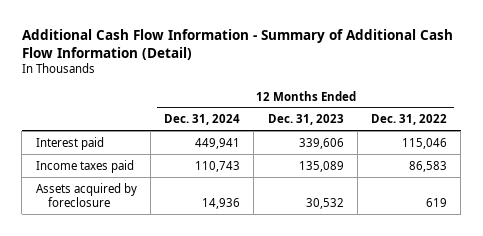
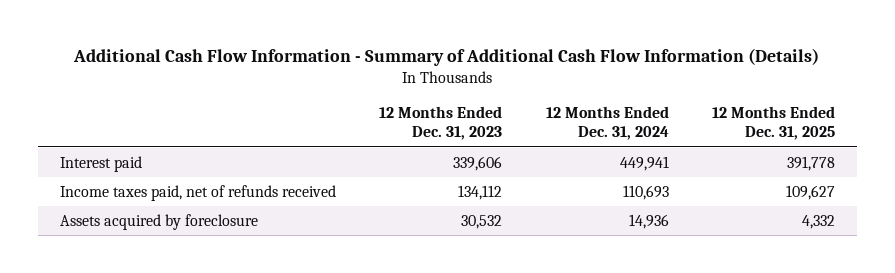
[21,28,453,60] Additional Cash Flow Information - Summary of Additional Cash Flow Information (Detail) -> [73,47,820,66] Additional Cash Flow Information - Summary of Additional Cash Flow Information (Details)
[371,114,448,126] Dec. 31, 2022 -> none
none -> [712,106,836,141] 12 Months Ended Dec. 31, 2025
[35,159,134,173] Income taxes paid -> [59,184,336,201] Income taxes paid, net of refunds received
[195,160,241,172] 110,743 -> [622,184,669,200] 110,693
[298,160,344,172] 135,089 -> [458,184,503,200] 134,112

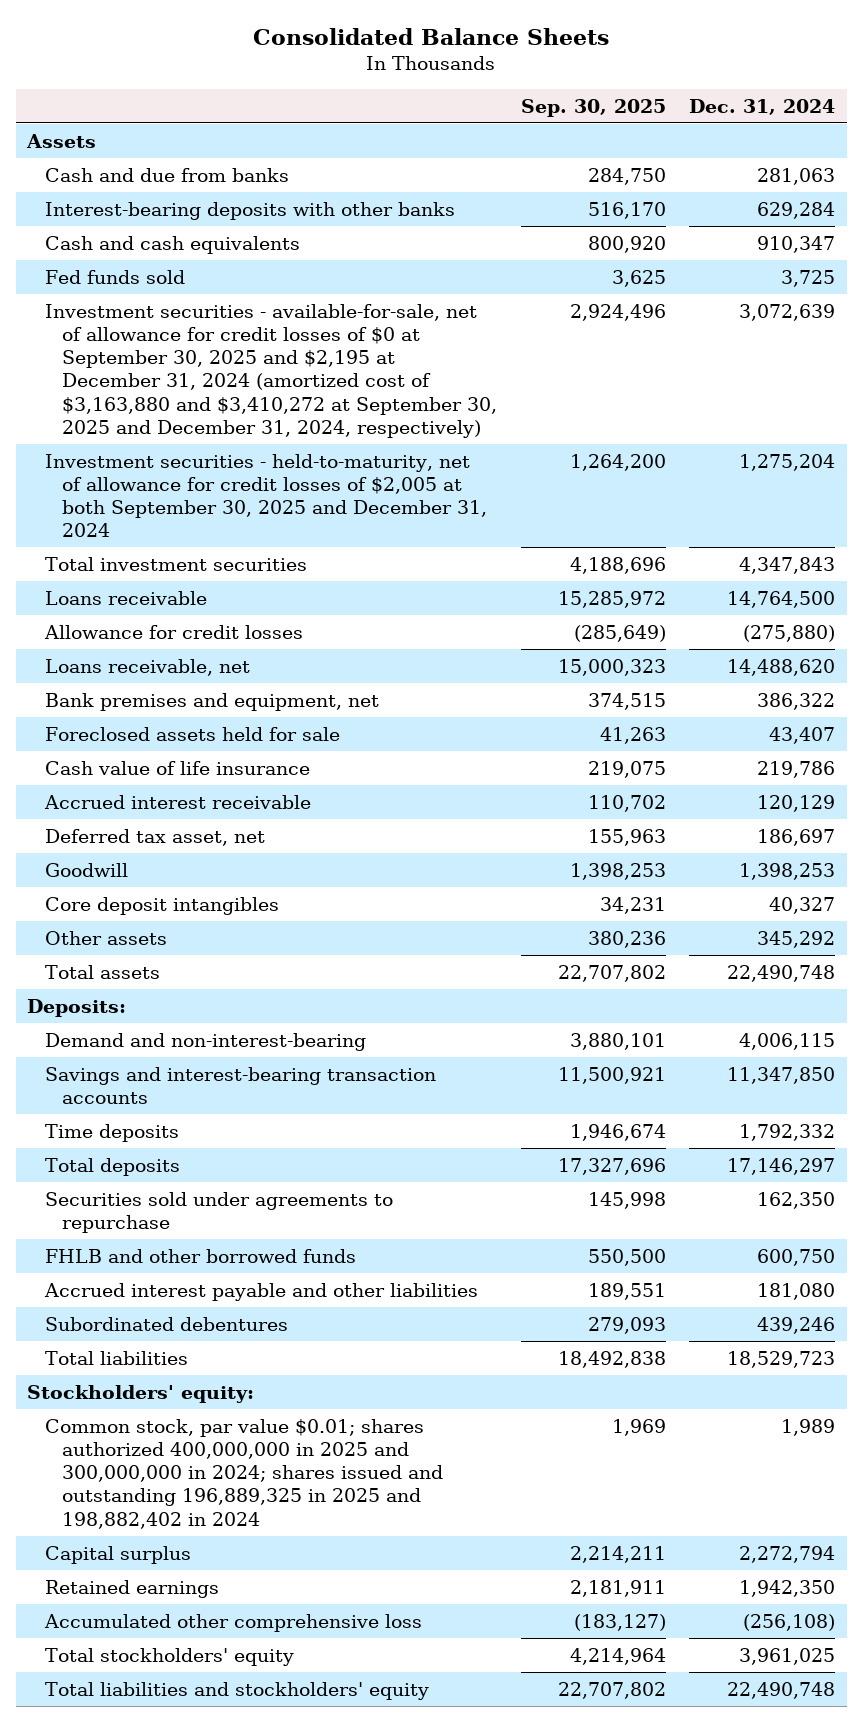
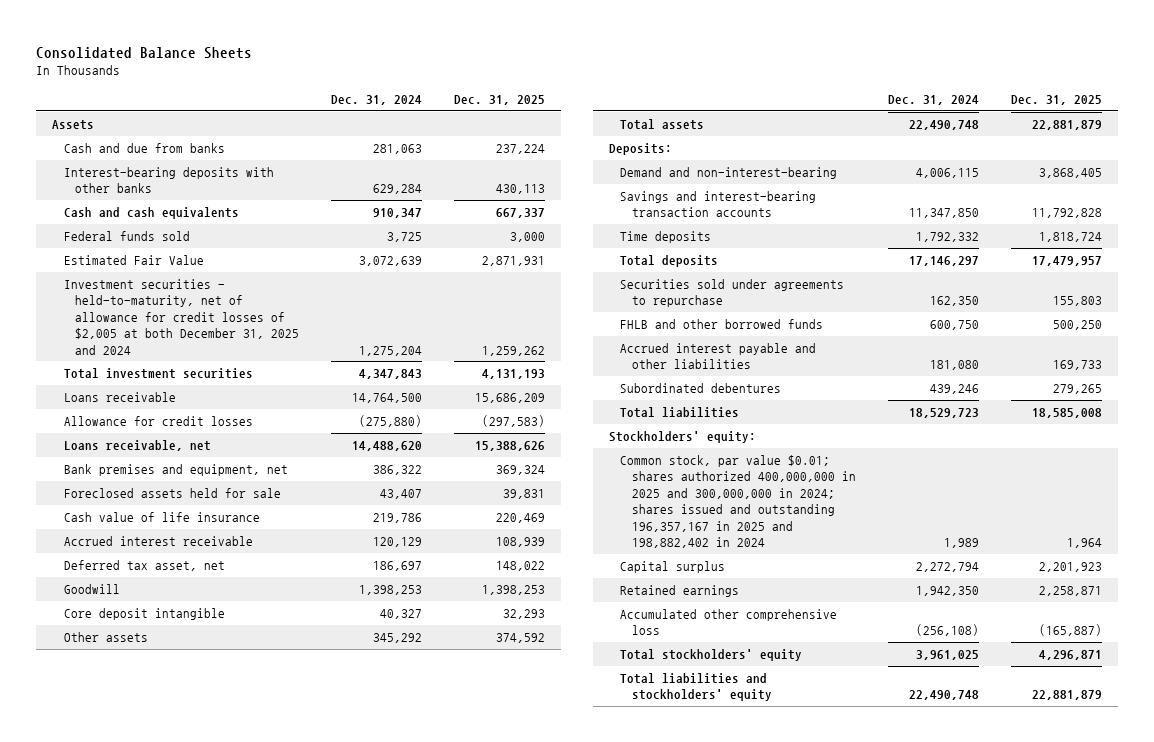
[520,98,666,117] Sep. 30, 2025 -> none
none -> [453,95,545,106] Dec. 31, 2025
[44,269,185,284] Fed funds sold -> [63,230,190,241] Federal funds sold
[44,303,498,438] Investment securities - available-for-sale, net of allowance for credit losses of $0 at September 30, 2025 and $2,195 at December 31, 2024 (amortized cost of $3,163,880 and $3,410,272 at September 30, 2025 and December 31, 2024, respectively) -> [63,254,204,265] Estimated Fair Value
[44,453,488,538] Investment securities - held-to-maturity, net of allowance for credit losses of $2,005 at both September 30, 2025 and December 31, 2024 -> [63,278,299,355] Investment securities - held-to-maturity, net of allowance for credit losses of $2,005 at both December 31, 2025 and 2024
[44,896,279,915] Core deposit intangibles -> [63,607,225,620] Core deposit intangible
[44,1418,444,1529] Common stock, par value $0.01; shares authorized 400,000,000 in 2025 and 300,000,000 in 2024; shares issued and outstanding 196,889,325 in 2025 and 198,882,402 in 2024 -> [620,454,856,549] Common stock, par value $0.01; shares authorized 400,000,000 in 2025 and 300,000,000 in 2024; shares issued and outstanding 196,357,167 in 2025 and 198,882,402 in 2024

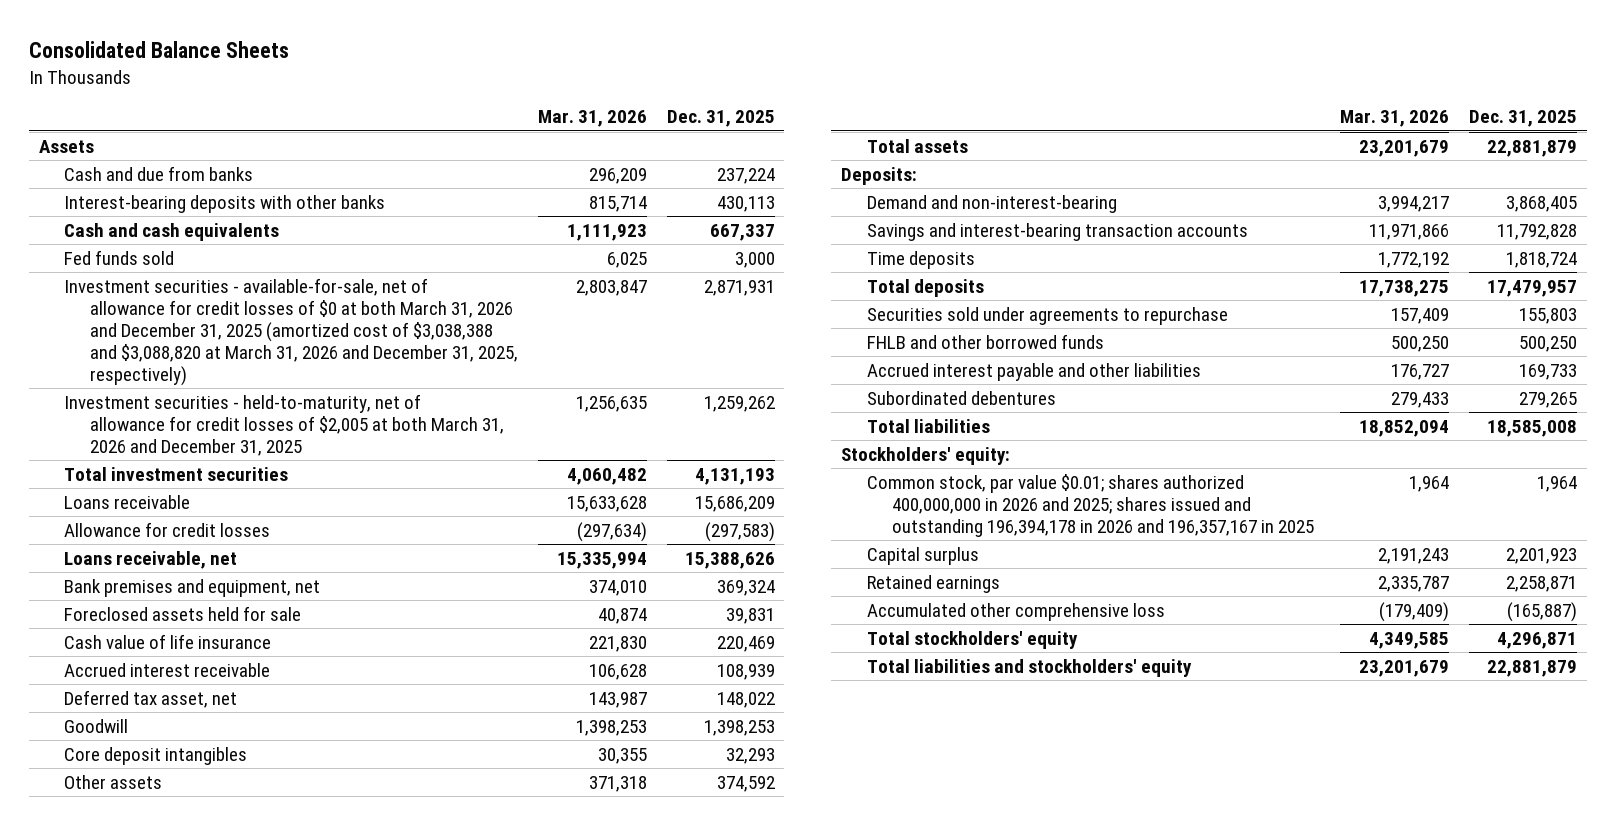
[330,95,422,106] Dec. 31, 2024 -> none
none -> [537,110,647,128] Mar. 31, 2026
[63,230,190,241] Federal funds sold -> [64,249,175,265] Fed funds sold
[63,254,204,265] Estimated Fair Value -> [64,277,518,387] Investment securities - available-for-sale, net of allowance for credit losses of $0 at both March 31, 2026 and December 31, 2025 (amortized cost of $3,038,388 and $3,088,820 at March 31, 2026 and December 31, 2025, respectively)
[63,278,299,355] Investment securities - held-to-maturity, net of allowance for credit losses of $2,005 at both December 31, 2025 and 2024 -> [64,393,504,456] Investment securities - held-to-maturity, net of allowance for credit losses of $2,005 at both March 31, 2026 and December 31, 2025
[63,607,225,620] Core deposit intangible -> [64,746,248,765] Core deposit intangibles
[620,454,856,549] Common stock, par value $0.01; shares authorized 400,000,000 in 2025 and 300,000,000 in 2024; shares issued and outstanding 196,357,167 in 2025 and 198,882,402 in 2024 -> [866,473,1314,537] Common stock, par value $0.01; shares authorized 400,000,000 in 2026 and 2025; shares issued and outstanding 196,394,178 in 2026 and 196,357,167 in 2025

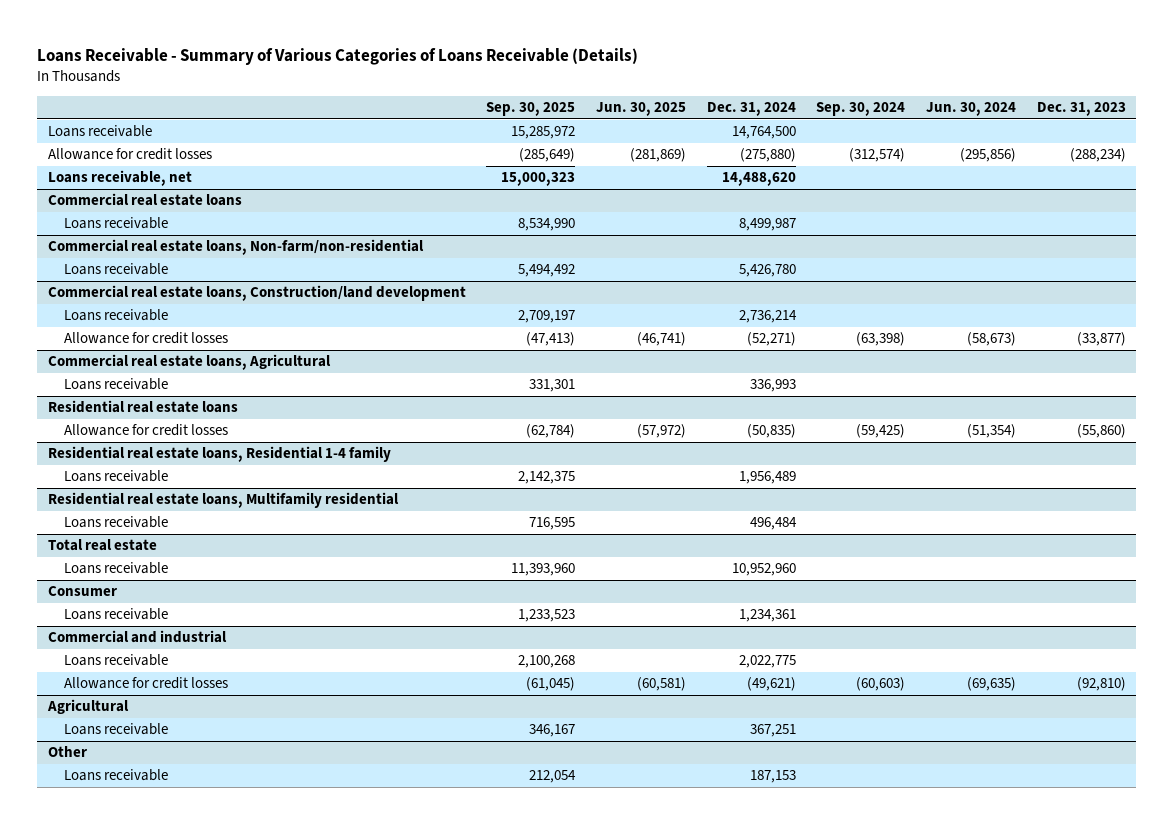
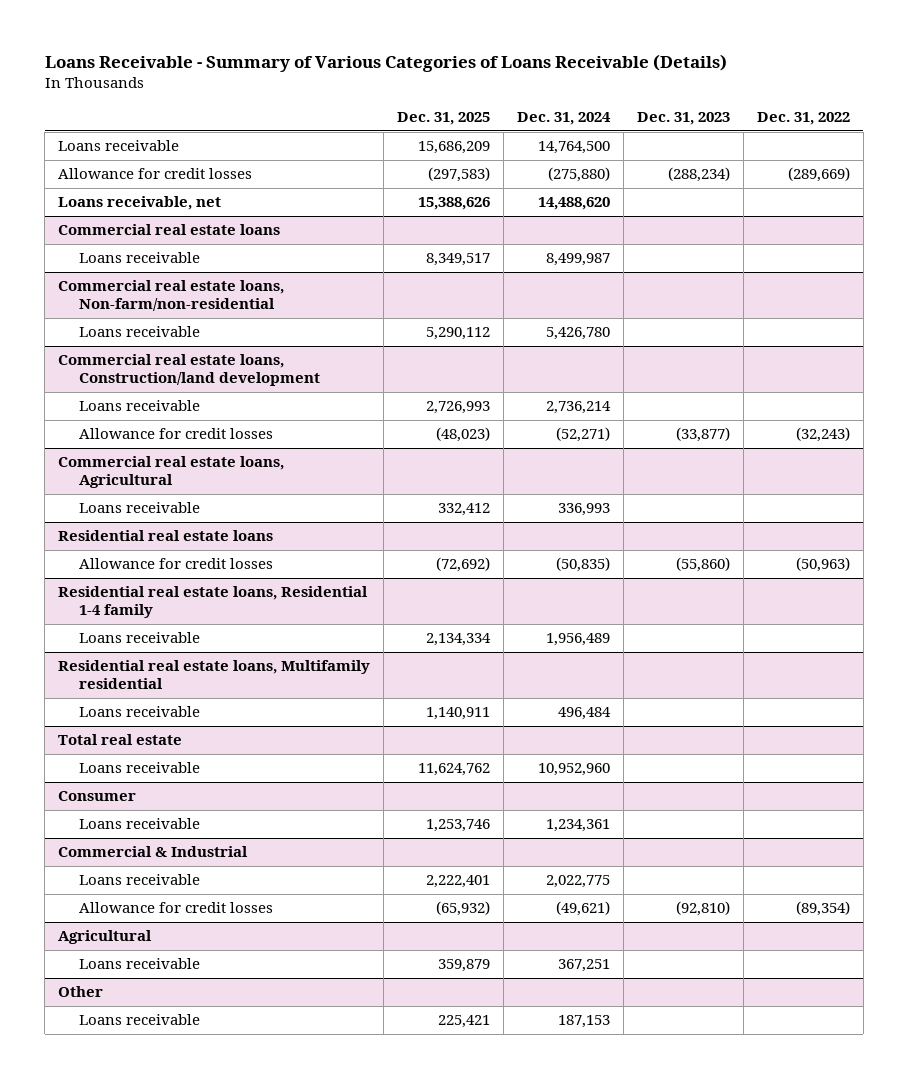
[486,102,576,117] Sep. 30, 2025 -> none
[596,102,687,117] Jun. 30, 2025 -> none
[816,102,906,117] Sep. 30, 2024 -> none
[926,102,1017,117] Jun. 30, 2024 -> none
none -> [397,112,491,126] Dec. 31, 2025
none -> [756,112,850,126] Dec. 31, 2022
[47,630,227,644] Commercial and industrial -> [58,846,249,858] Commercial & Industrial

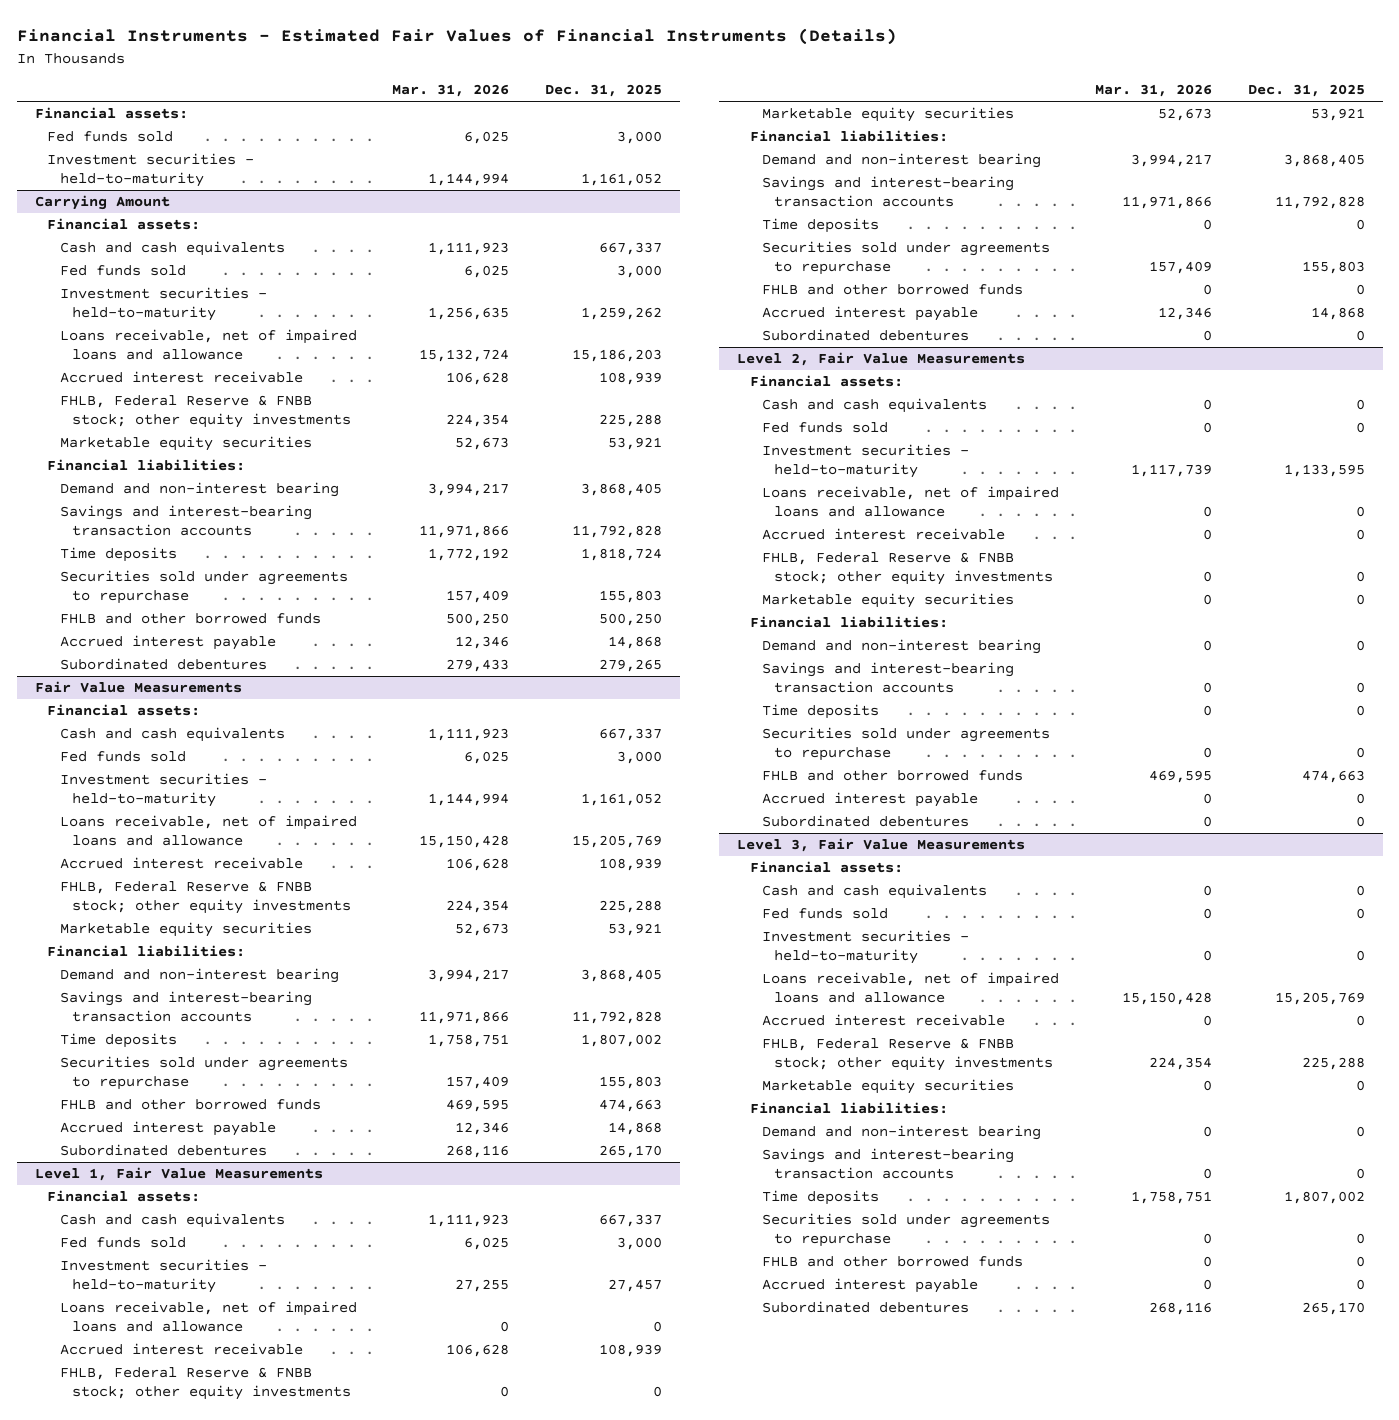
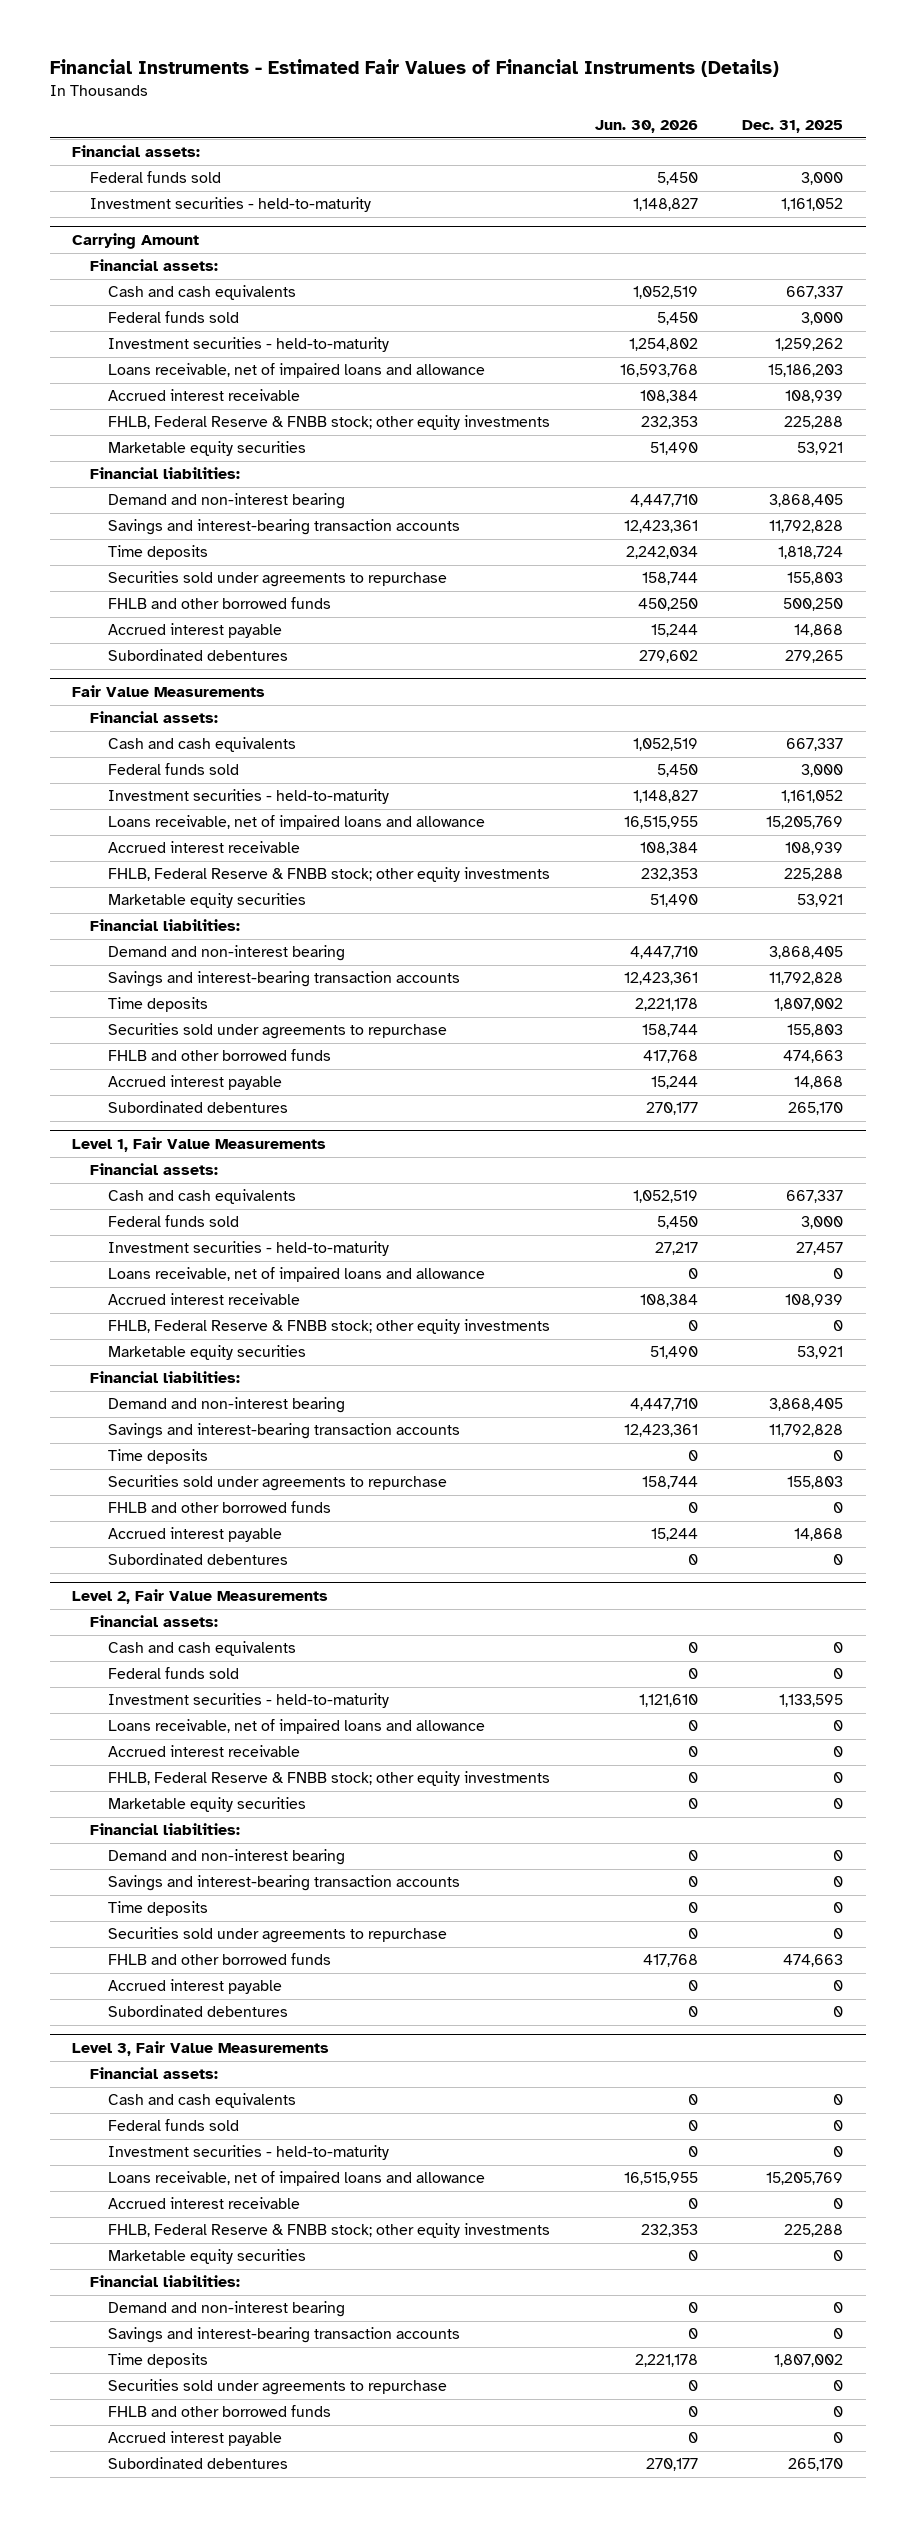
[392,84,510,98] Mar. 31, 2026 -> none
none -> [594,119,698,133] Jun. 30, 2026
[47,131,174,143] Fed funds sold -> [89,171,221,184] Federal funds sold
[59,265,186,277] Fed funds sold -> [107,311,239,324] Federal funds sold
[59,751,186,763] Fed funds sold -> [107,763,239,776] Federal funds sold
[59,1237,186,1249] Fed funds sold -> [107,1215,239,1228] Federal funds sold
[762,422,889,434] Fed funds sold -> [107,1667,239,1680] Federal funds sold
[762,908,889,920] Fed funds sold -> [107,2119,239,2132] Federal funds sold

